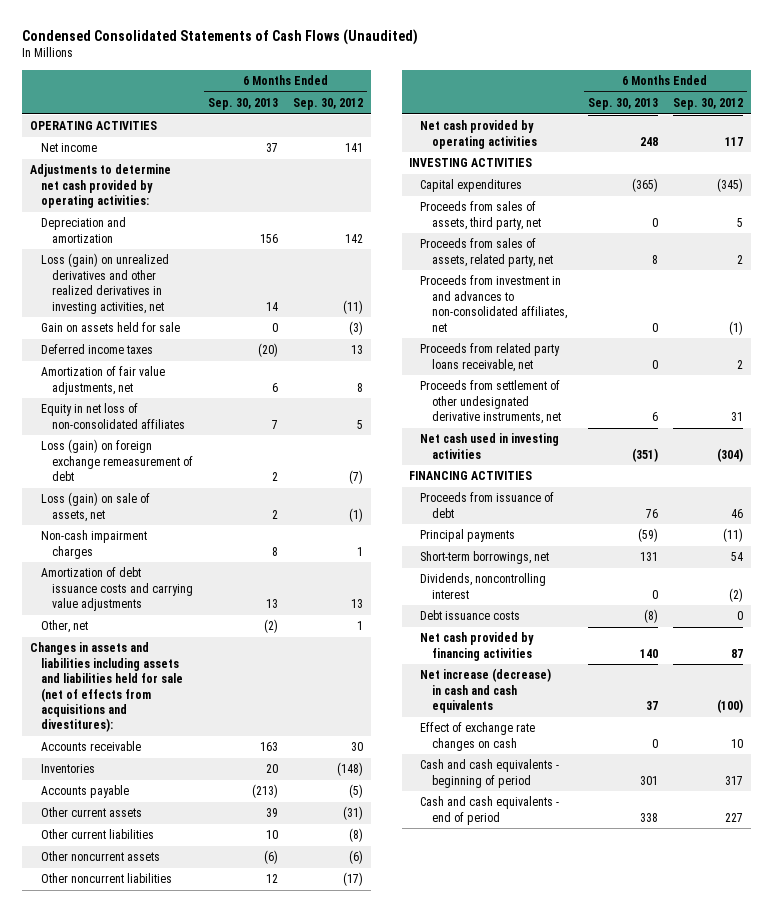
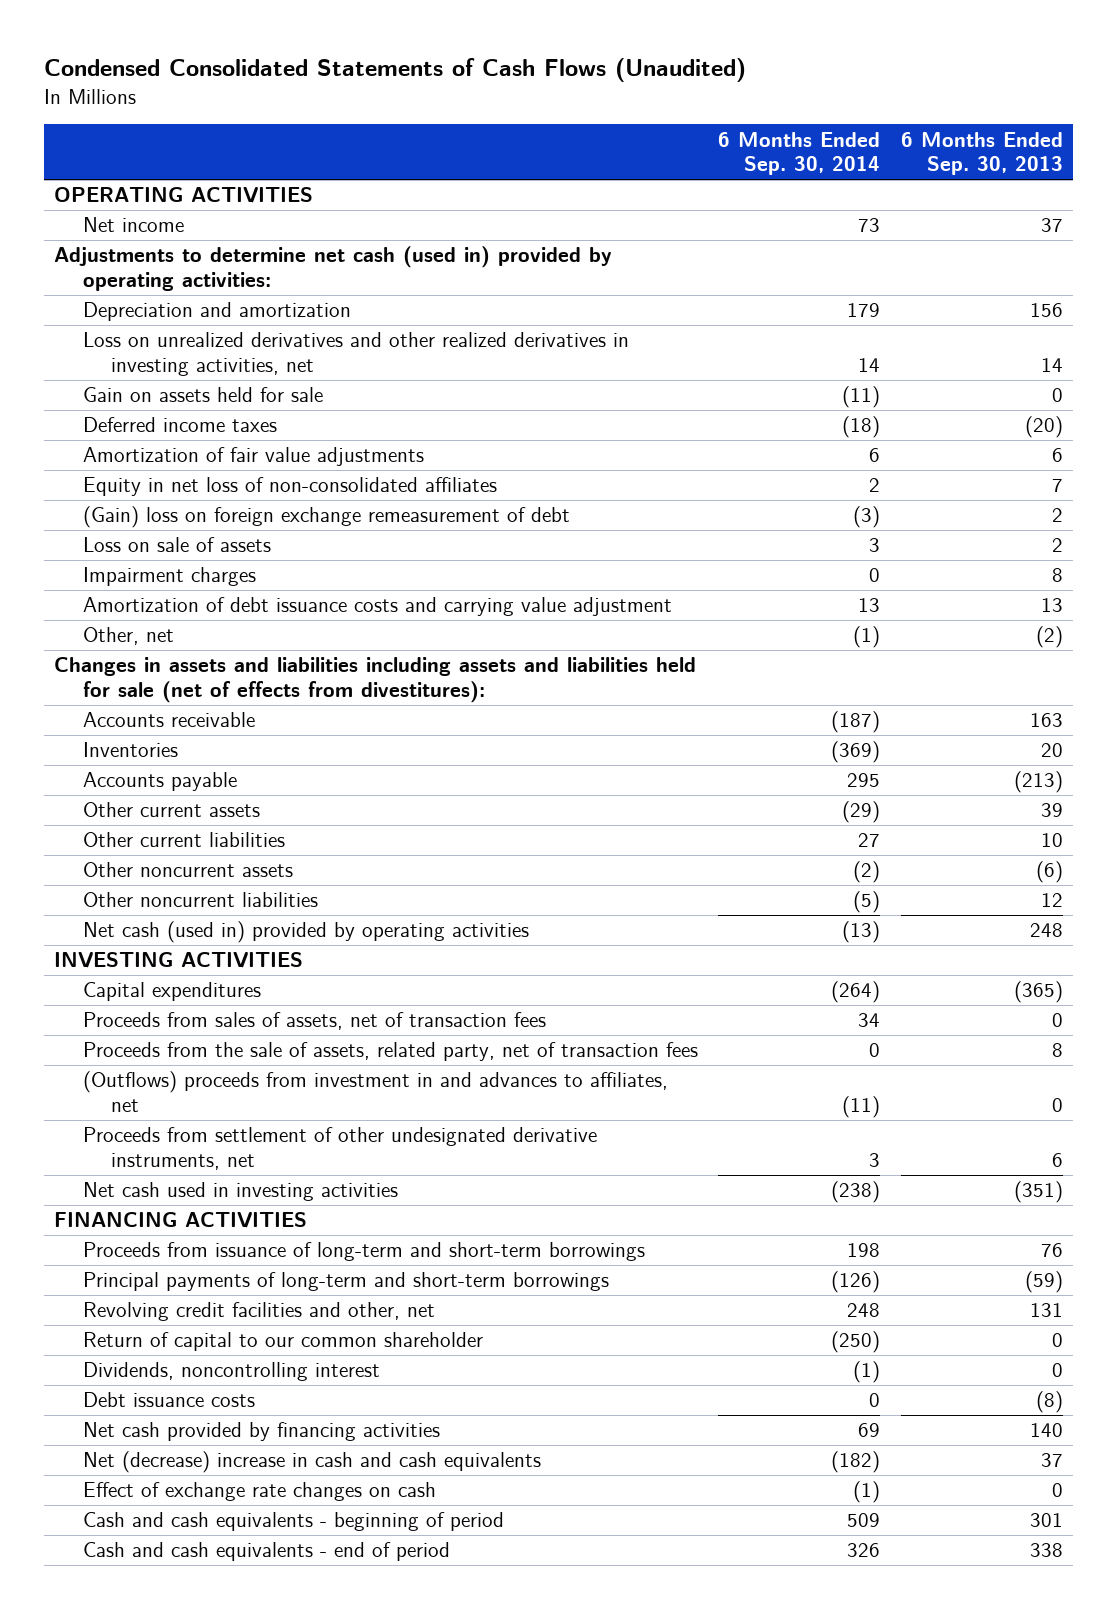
[293,98,364,111] Sep. 30, 2012 -> none
none -> [718,131,881,176] 6 Months Ended Sep. 30, 2014
[29,164,171,209] Adjustments to determine net cash provided by operating activities: -> [54,246,613,291] Adjustments to determine net cash (used in) provided by operating activities:
[40,253,169,314] Loss (gain) on unrealized derivatives and other realized derivatives in investing activities, net -> [82,332,629,376] Loss on unrealized derivatives and other realized derivatives in investing activities, net
[40,366,165,395] Amortization of fair value adjustments, net -> [82,447,424,467] Amortization of fair value adjustments
[40,439,193,482] Loss (gain) on foreign exchange remeasurement of debt -> [82,506,570,529] (Gain) loss on foreign exchange remeasurement of debt
[40,492,150,522] Loss (gain) on sale of assets, net -> [82,537,271,553] Loss on sale of assets
[40,530,147,559] Non-cash impairment charges -> [82,567,256,587] Impairment charges
[40,567,193,612] Amortization of debt issuance costs and carrying value adjustments -> [82,597,672,617] Amortization of debt issuance costs and carrying value adjustment
[29,642,183,733] Changes in assets and liabilities including assets and liabilities held for sale (net of effects from acquisitions and divestitures): -> [54,657,697,703] Changes in assets and liabilities including assets and liabilities held for sale (net of effects from divestitures):
[420,120,537,149] Net cash provided by operating activities -> [82,921,529,944] Net cash (used in) provided by operating activities
[420,343,561,372] Proceeds from related party loans receivable, net -> none
[420,201,541,230] Proceeds from sales of assets, third party, net -> [82,1012,546,1031] Proceeds from sales of assets, net of transaction fees
[420,238,553,267] Proceeds from sales of assets, related party, net -> [82,1042,698,1062] Proceeds from the sale of assets, related party, net of transaction fees
[420,275,567,332] Proceeds from investment in and advances to non-consolidated affiliates, net -> [82,1071,668,1112] (Outflows) proceeds from investment in and advances to affiliates, net
[420,492,555,518] Proceeds from issuance of debt -> [82,1242,645,1262] Proceeds from issuance of long-term and short-term borrowings
[420,529,516,543] Principal payments -> [82,1272,609,1292] Principal payments of long-term and short-term borrowings
[420,551,550,565] Short-term borrowings, net -> [82,1302,435,1322] Revolving credit facilities and other, net
none -> [82,1332,483,1352] Return of capital to our common shareholder
[420,668,552,714] Net increase (decrease) in cash and cash equivalents -> [82,1451,541,1474] Net (decrease) increase in cash and cash equivalents

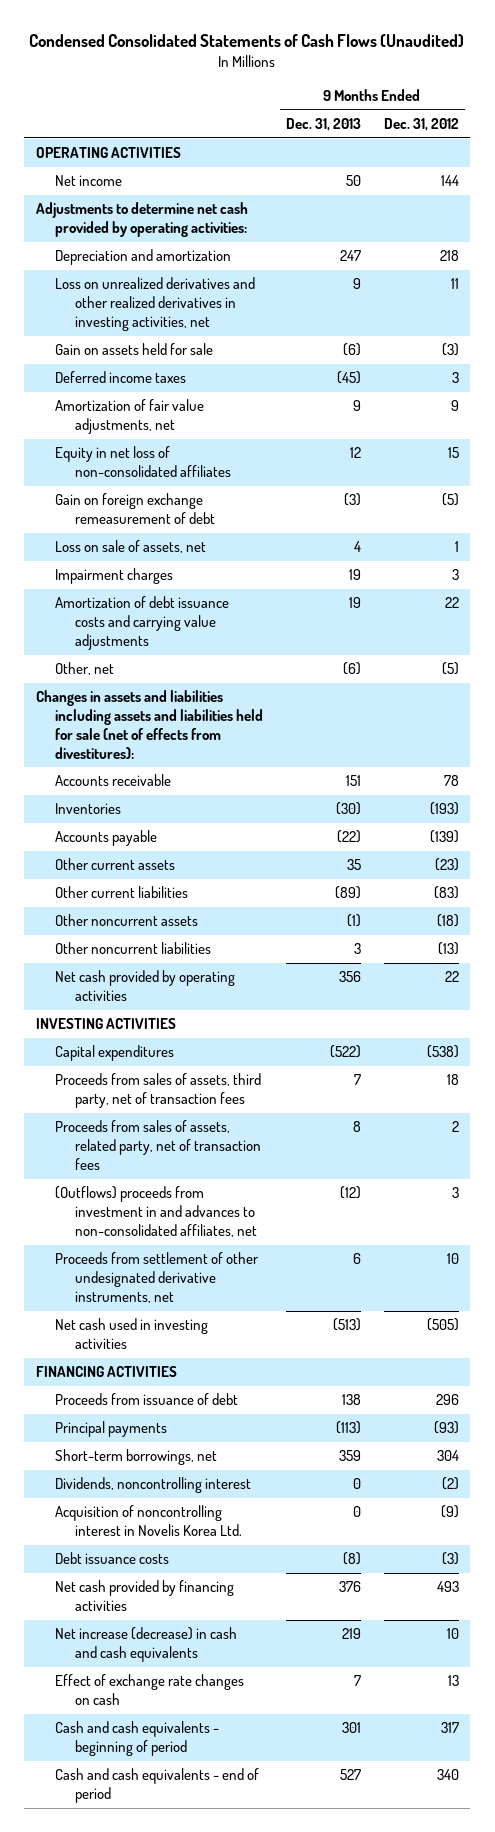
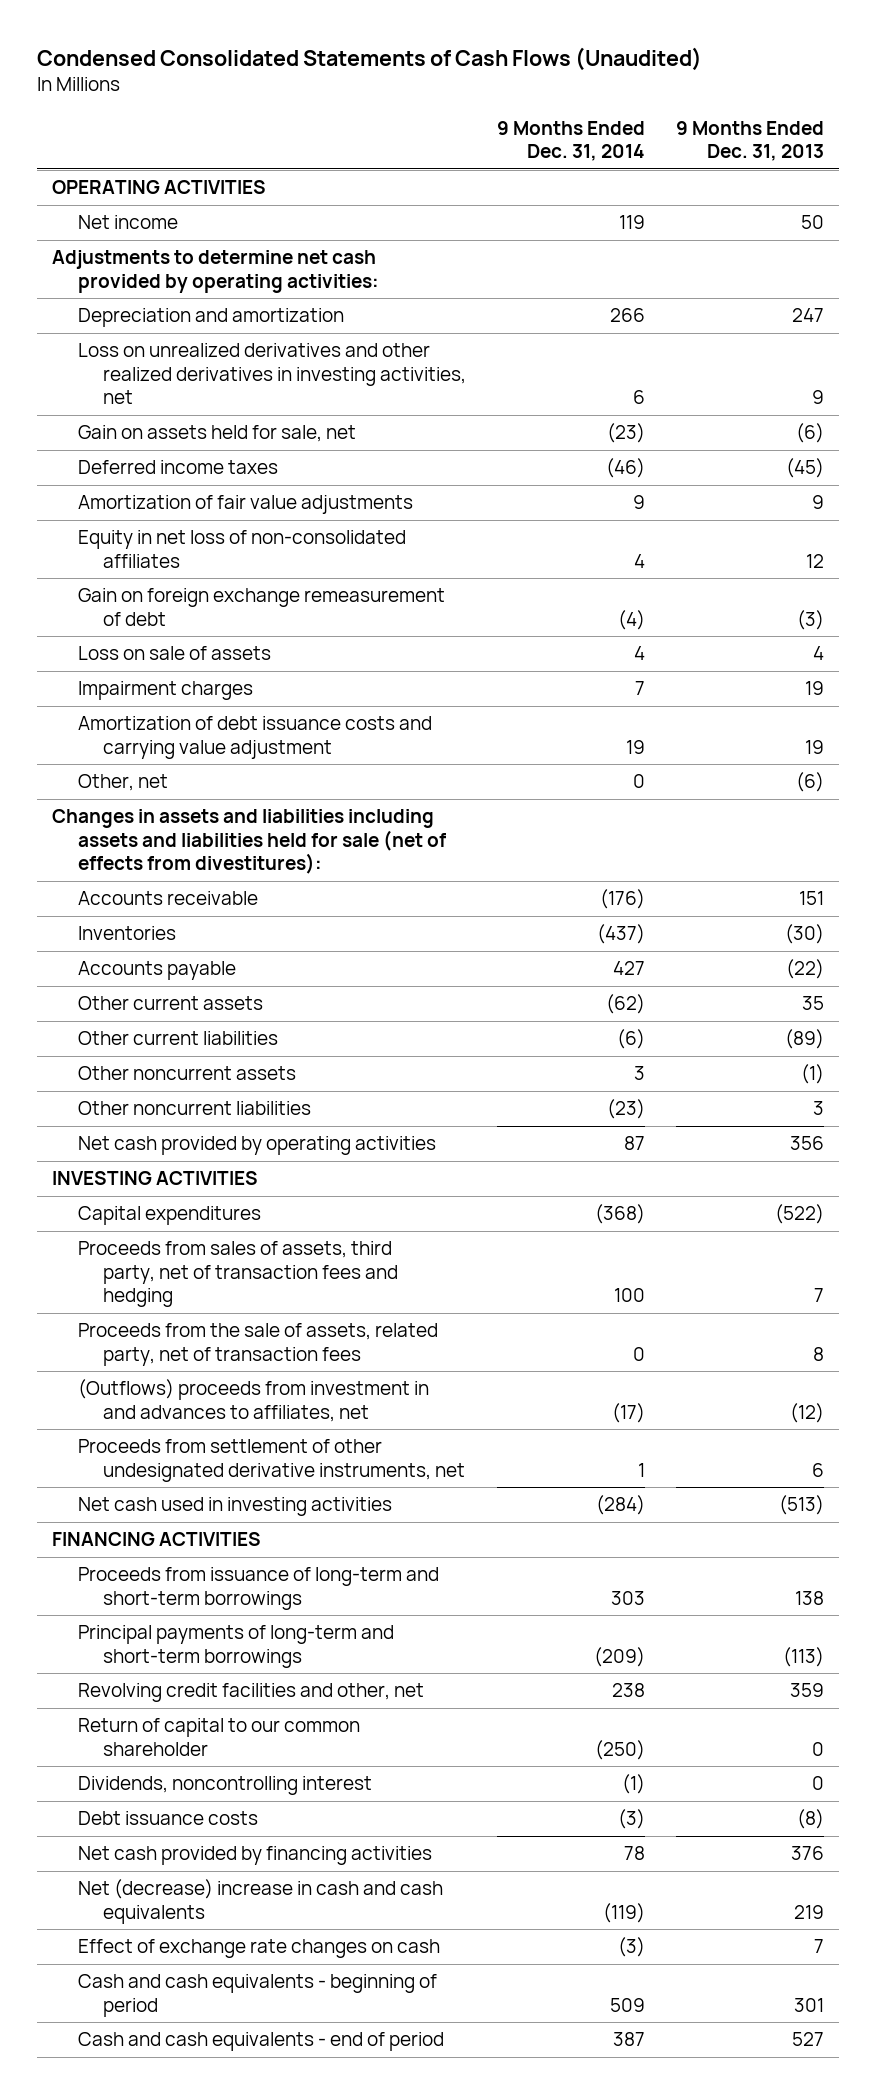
[383,118,459,132] Dec. 31, 2012 -> none
none -> [496,120,645,161] 9 Months Ended Dec. 31, 2014
[55,343,214,356] Gain on assets held for sale -> [77,425,356,443] Gain on assets held for sale, net
[55,399,205,435] Amortization of fair value adjustments, net -> [77,495,413,515] Amortization of fair value adjustments
[55,540,207,554] Loss on sale of assets, net -> [77,646,271,661] Loss on sale of assets
[55,596,230,651] Amortization of debt issuance costs and carrying value adjustments -> [77,716,432,759] Amortization of debt issuance costs and carrying value adjustment
[55,1073,262,1109] Proceeds from sales of assets, third party, net of transaction fees -> [77,1241,398,1307] Proceeds from sales of assets, third party, net of transaction fees and hedging
[55,1120,262,1171] Proceeds from sales of assets, related party, net of transaction fees -> [77,1323,438,1366] Proceeds from the sale of assets, related party, net of transaction fees
[55,1186,258,1238] (Outflows) proceeds from investment in and advances to non-consolidated affiliates, net -> [77,1379,429,1422] (Outflows) proceeds from investment in and advances to affiliates, net
[55,1393,239,1406] Proceeds from issuance of debt -> [77,1567,439,1610] Proceeds from issuance of long-term and short-term borrowings
[55,1421,168,1438] Principal payments -> [77,1625,394,1668] Principal payments of long-term and short-term borrowings
[55,1449,218,1466] Short-term borrowings, net -> [77,1683,424,1703] Revolving credit facilities and other, net
none -> [77,1718,360,1756] Return of capital to our common shareholder
[55,1505,243,1537] Acquisition of noncontrolling interest in Novelis Korea Ltd. -> none
[55,1627,238,1663] Net increase (decrease) in cash and cash equivalents -> [77,1879,443,1924] Net (decrease) increase in cash and cash equivalents

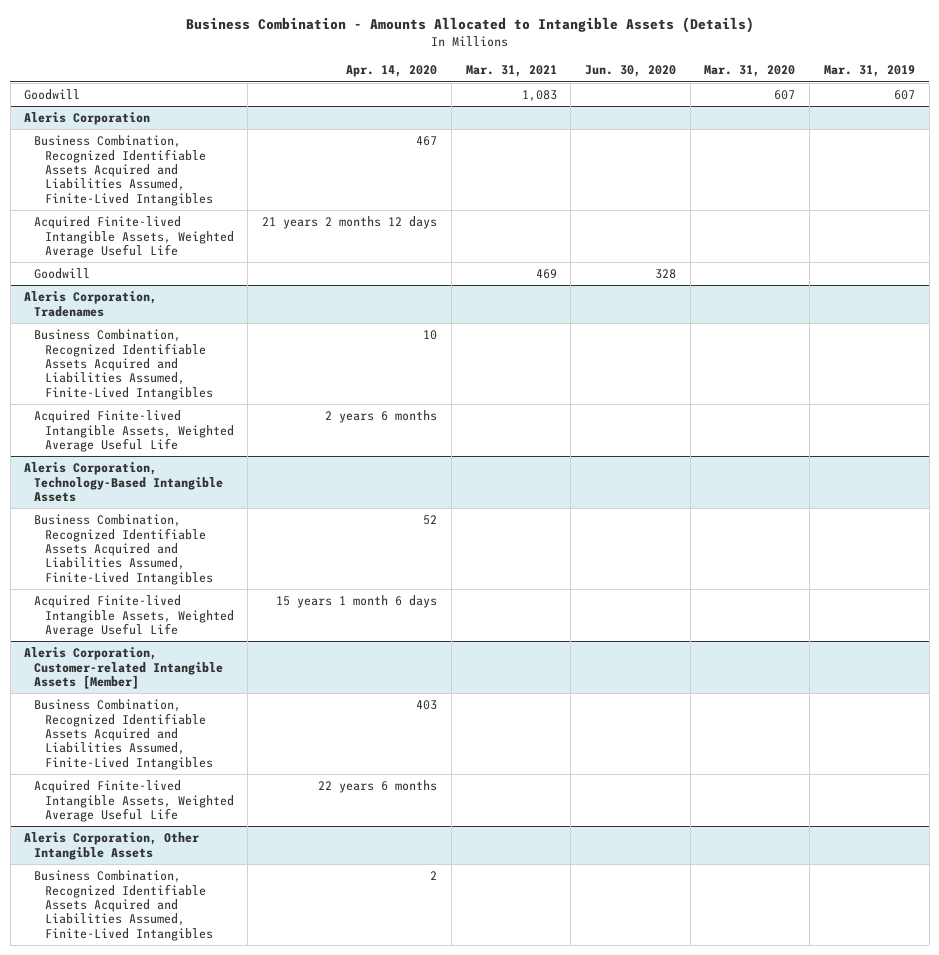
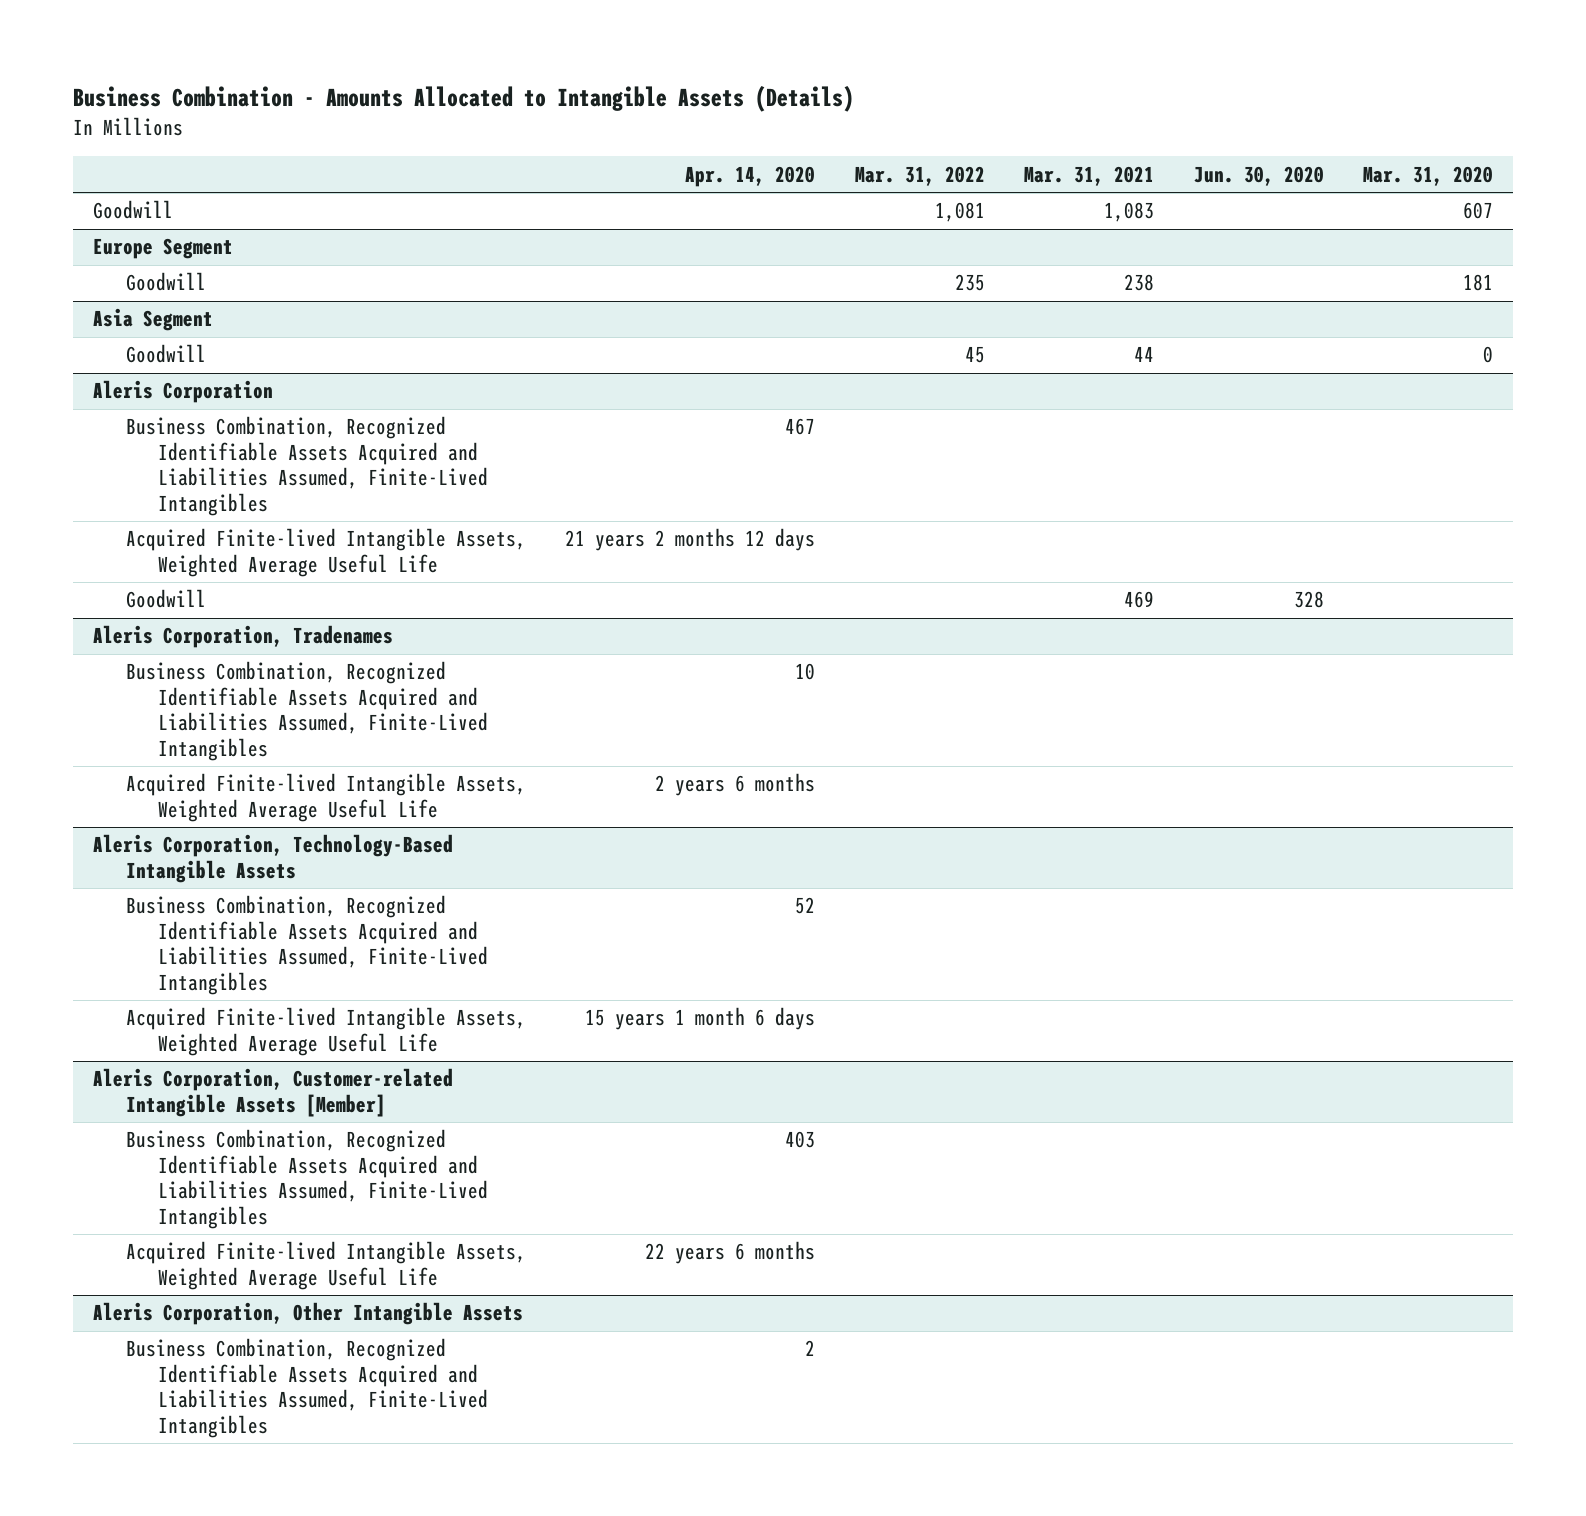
[823,65,915,78] Mar. 31, 2019 -> none
none -> [854,165,985,186] Mar. 31, 2022
none -> [93,238,234,260] Europe Segment
none -> [125,272,206,292] Goodwill
none -> [93,308,214,332] Asia Segment
none -> [125,344,206,364] Goodwill

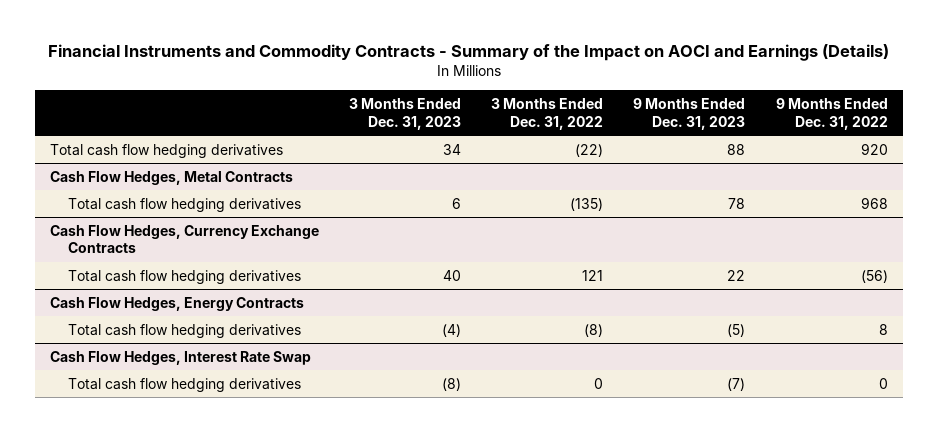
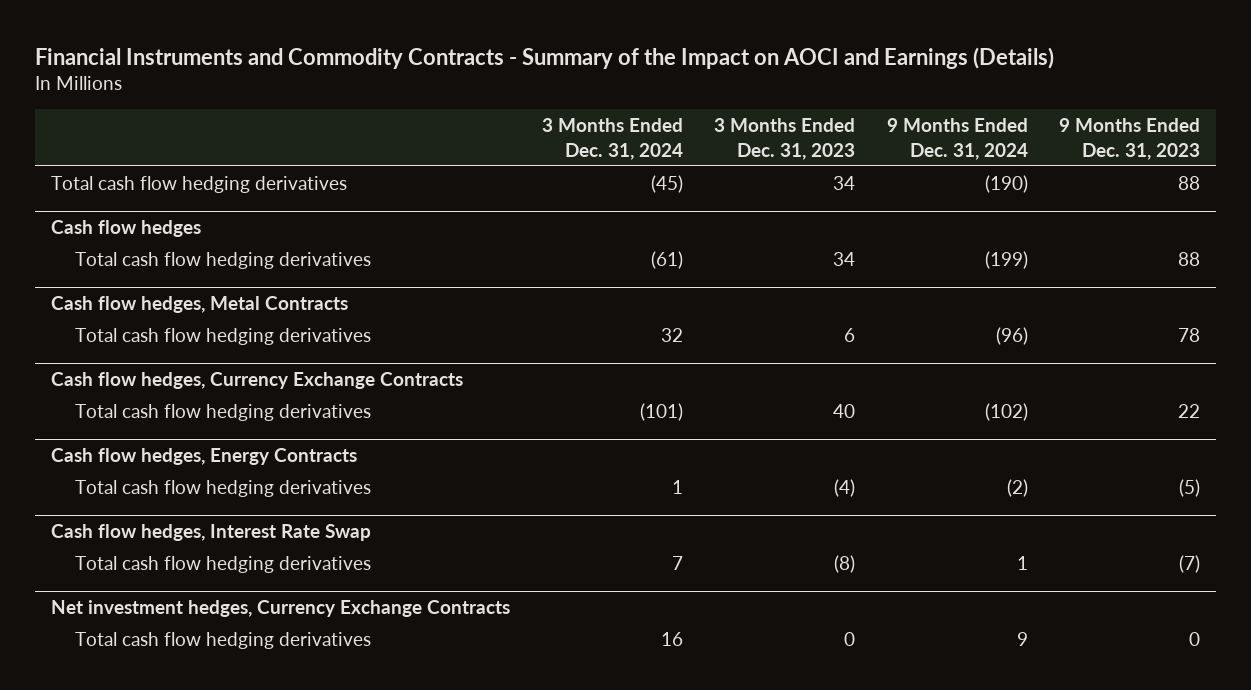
[491,97,604,130] 3 Months Ended Dec. 31, 2022 -> none
[775,97,888,130] 9 Months Ended Dec. 31, 2022 -> none
none -> [541,118,683,160] 3 Months Ended Dec. 31, 2024
none -> [886,118,1028,160] 9 Months Ended Dec. 31, 2024
none -> [50,220,201,238] Cash flow hedges
none -> [75,251,372,269] Total cash flow hedging derivatives
[49,170,293,185] Cash Flow Hedges, Metal Contracts -> [50,296,348,314] Cash flow hedges, Metal Contracts
[49,224,319,254] Cash Flow Hedges, Currency Exchange Contracts -> [50,372,463,390] Cash flow hedges, Currency Exchange Contracts
[49,296,304,311] Cash Flow Hedges, Energy Contracts -> [50,448,357,466] Cash flow hedges, Energy Contracts
[49,350,311,365] Cash Flow Hedges, Interest Rate Swap -> [50,524,371,542] Cash flow hedges, Interest Rate Swap
none -> [50,600,510,618] Net investment hedges, Currency Exchange Contracts
none -> [75,631,372,649] Total cash flow hedging derivatives

